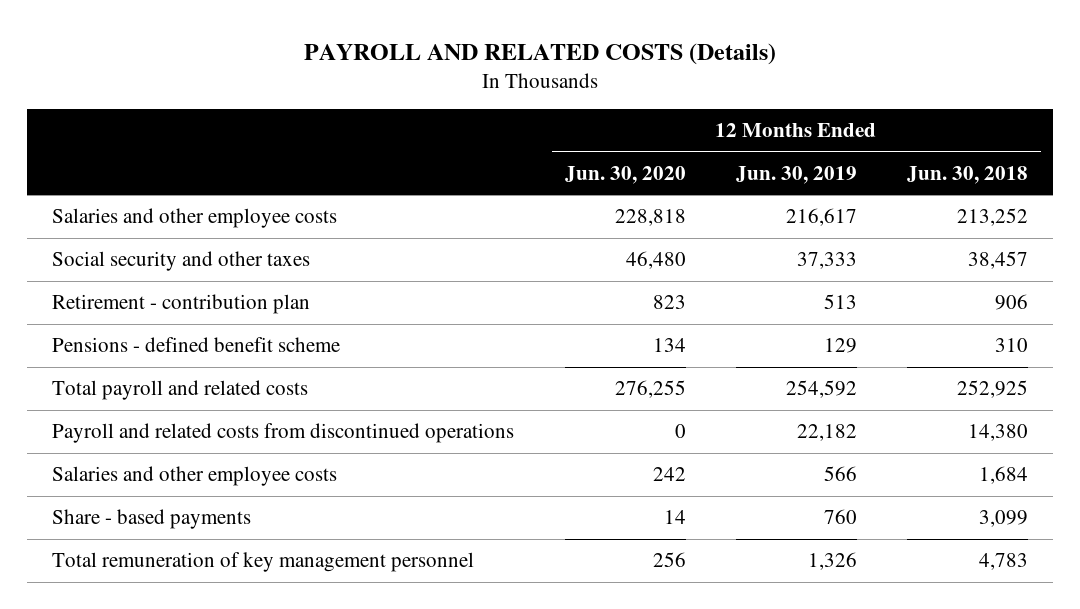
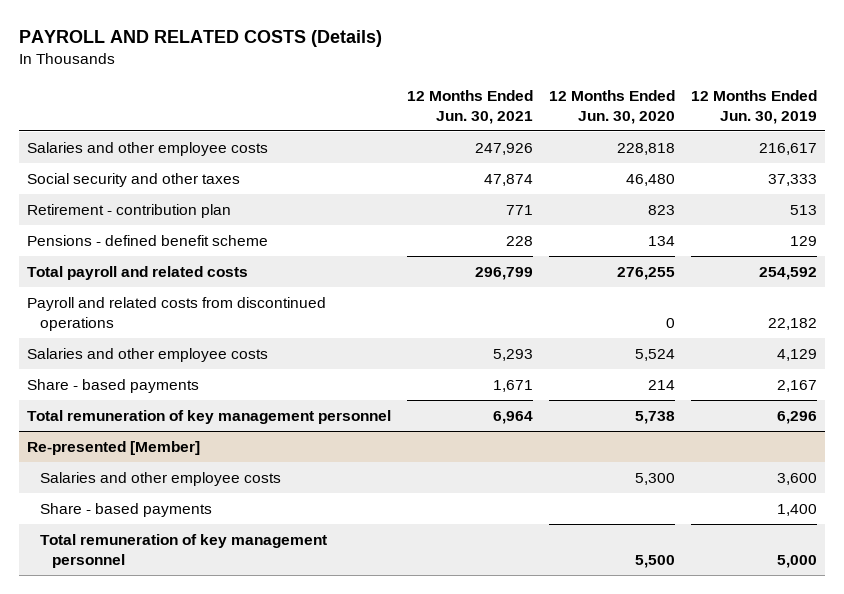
[907,165,1029,184] Jun. 30, 2018 -> none
none -> [406,89,533,124] 12 Months Ended Jun. 30, 2021
[652,467,686,482] 242 -> [634,349,675,362] 5,524
[823,466,857,482] 566 -> [776,349,817,362] 4,129
[663,510,686,525] 14 -> [647,380,675,391] 214
[823,509,857,525] 760 -> [776,380,817,393] 2,167
[652,552,686,568] 256 -> [634,411,675,425] 5,738
[807,552,857,571] 1,326 -> [776,411,817,425] 6,296
none -> [27,441,201,456] Re-presented [Member]
none -> [39,472,281,487] Salaries and other employee costs
none -> [39,503,212,518] Share - based payments
none -> [39,534,327,569] Total remuneration of key management personnel

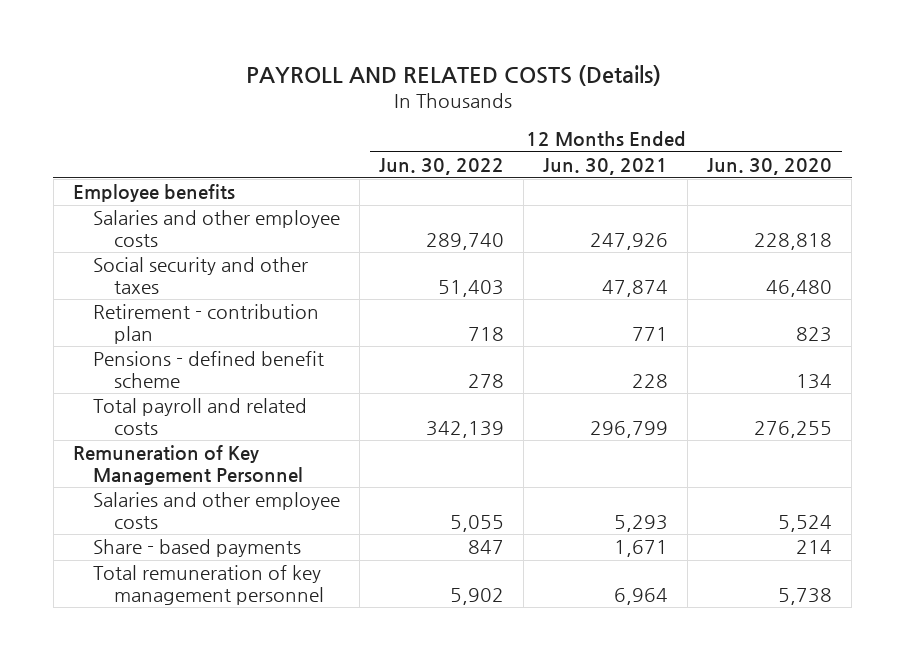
[690,89,817,124] 12 Months Ended Jun. 30, 2019 -> none
none -> [379,158,505,176] Jun. 30, 2022
none -> [72,184,235,203] Employee benefits
[27,297,327,332] Payroll and related costs from discontinued operations -> none
none -> [72,445,304,485] Remuneration of Key Management Personnel
[27,441,201,456] Re-presented [Member] -> none
[39,472,281,487] Salaries and other employee costs -> none
[39,503,212,518] Share - based payments -> none
[39,534,327,569] Total remuneration of key management personnel -> none

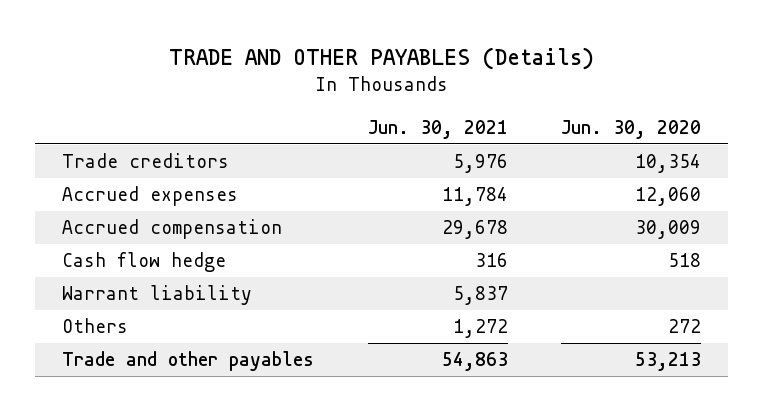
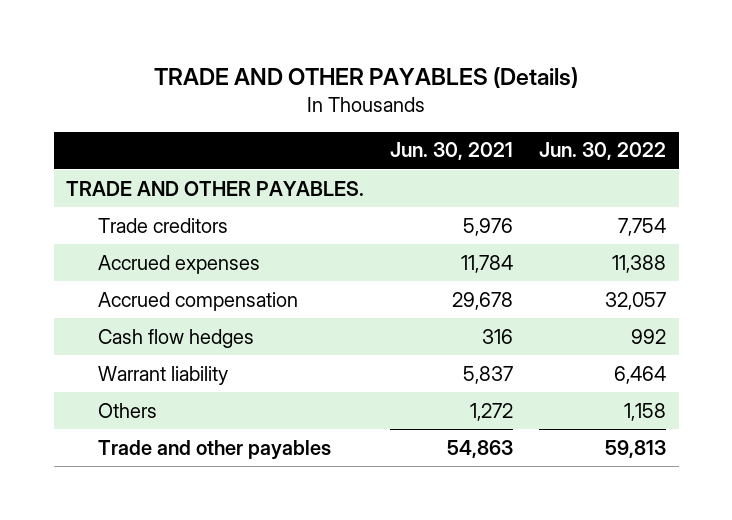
[561,119,702,139] Jun. 30, 2020 -> none
none -> [539,142,667,161] Jun. 30, 2022
none -> [66,180,365,196] TRADE AND OTHER PAYABLES.
[62,252,227,273] Cash flow hedge -> [97,328,254,348] Cash flow hedges

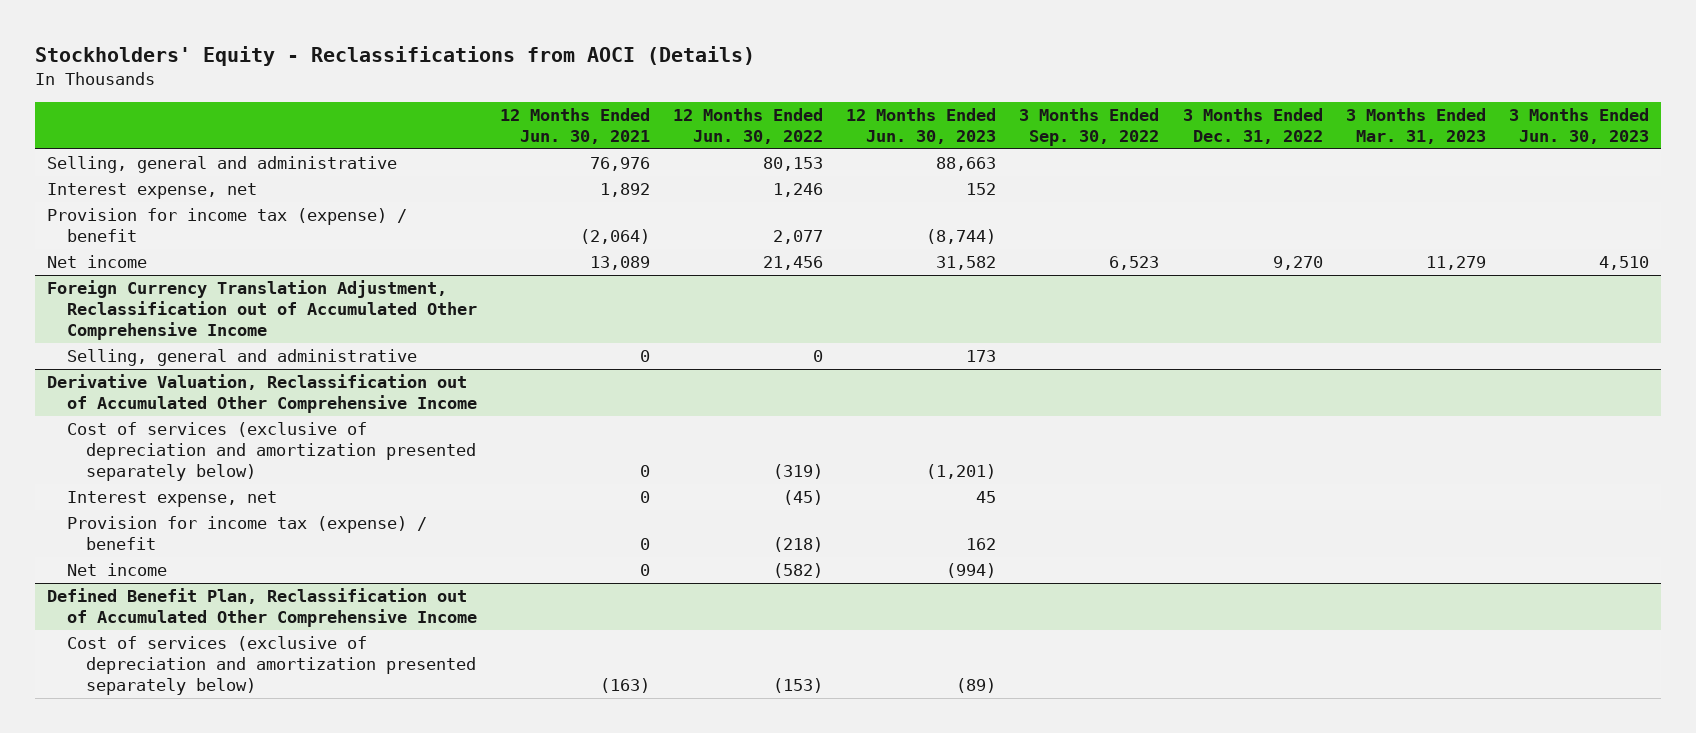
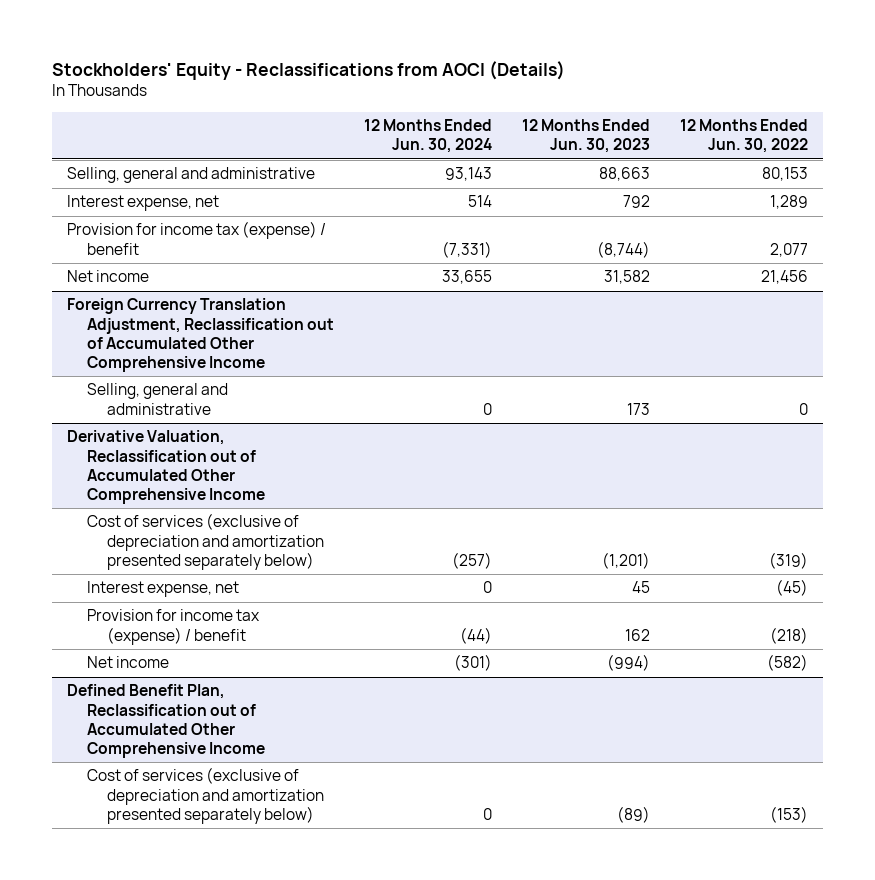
[499,108,650,144] 12 Months Ended Jun. 30, 2021 -> none
[1019,108,1160,146] 3 Months Ended Sep. 30, 2022 -> none
[1182,108,1323,144] 3 Months Ended Dec. 31, 2022 -> none
[1345,108,1486,144] 3 Months Ended Mar. 31, 2023 -> none
[1508,108,1649,144] 3 Months Ended Jun. 30, 2023 -> none
none -> [363,119,492,154] 12 Months Ended Jun. 30, 2024
[773,183,824,198] 1,246 -> [770,195,809,210] 1,289
[966,183,997,196] 152 -> [623,195,651,209] 792

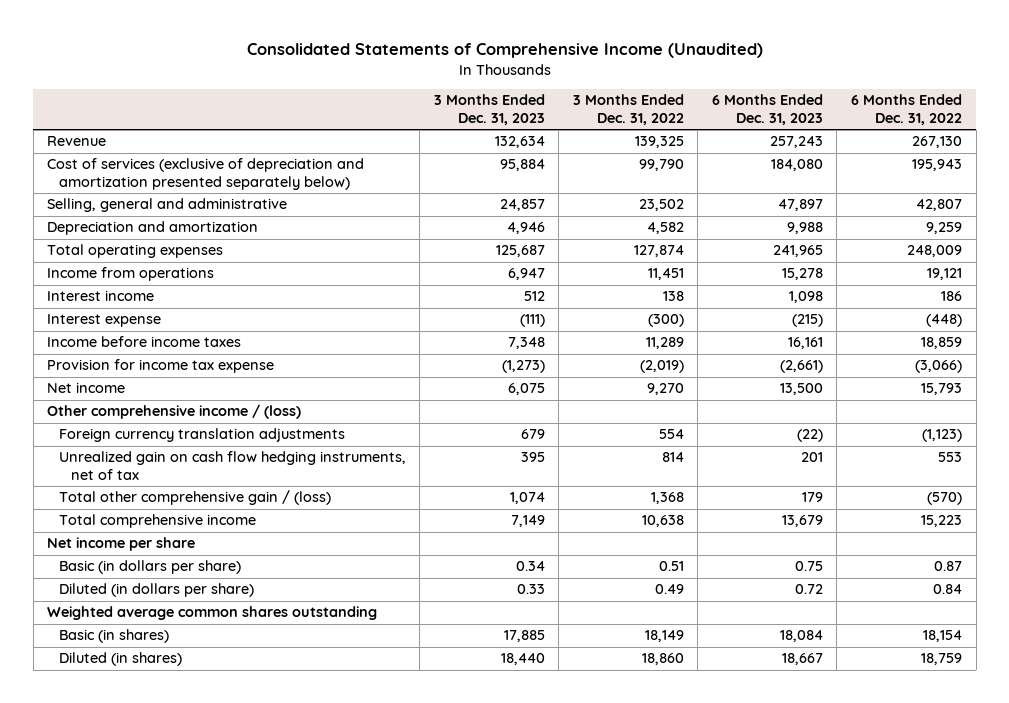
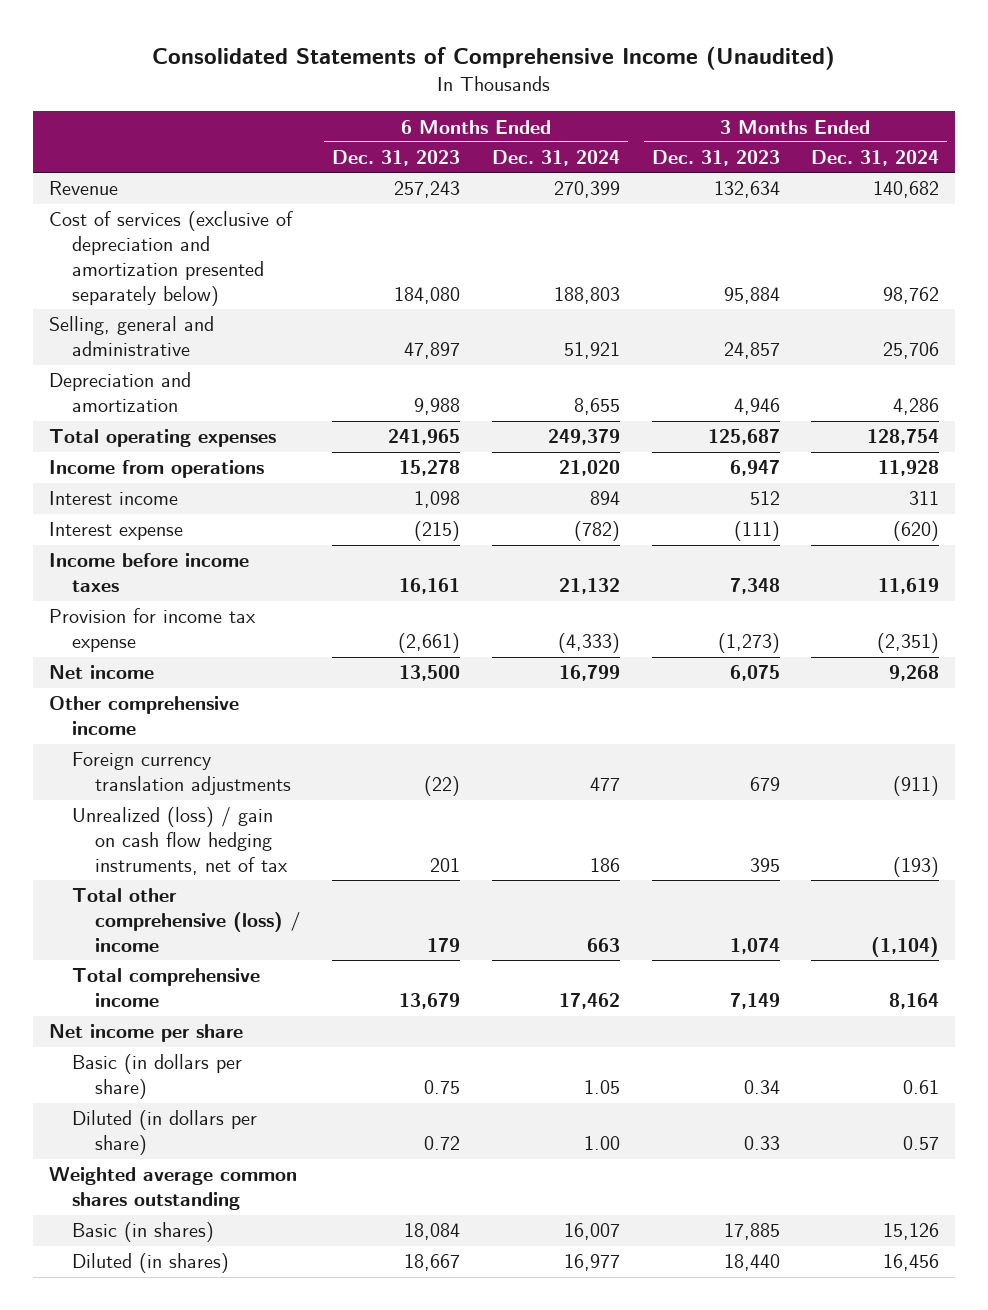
[572,94,684,126] 3 Months Ended Dec. 31, 2022 -> none
[850,94,962,126] 6 Months Ended Dec. 31, 2022 -> none
none -> [491,150,620,167] Dec. 31, 2024
none -> [811,150,940,167] Dec. 31, 2024
[47,404,302,420] Other comprehensive income / (loss) -> [48,696,239,736] Other comprehensive income
[58,451,406,480] Unrealized gain on cash flow hedging instruments, net of tax -> [71,807,288,876] Unrealized (loss) / gain on cash flow hedging instruments, net of tax
[58,490,331,506] Total other comprehensive gain / (loss) -> [71,888,301,953] Total other comprehensive (loss) / income

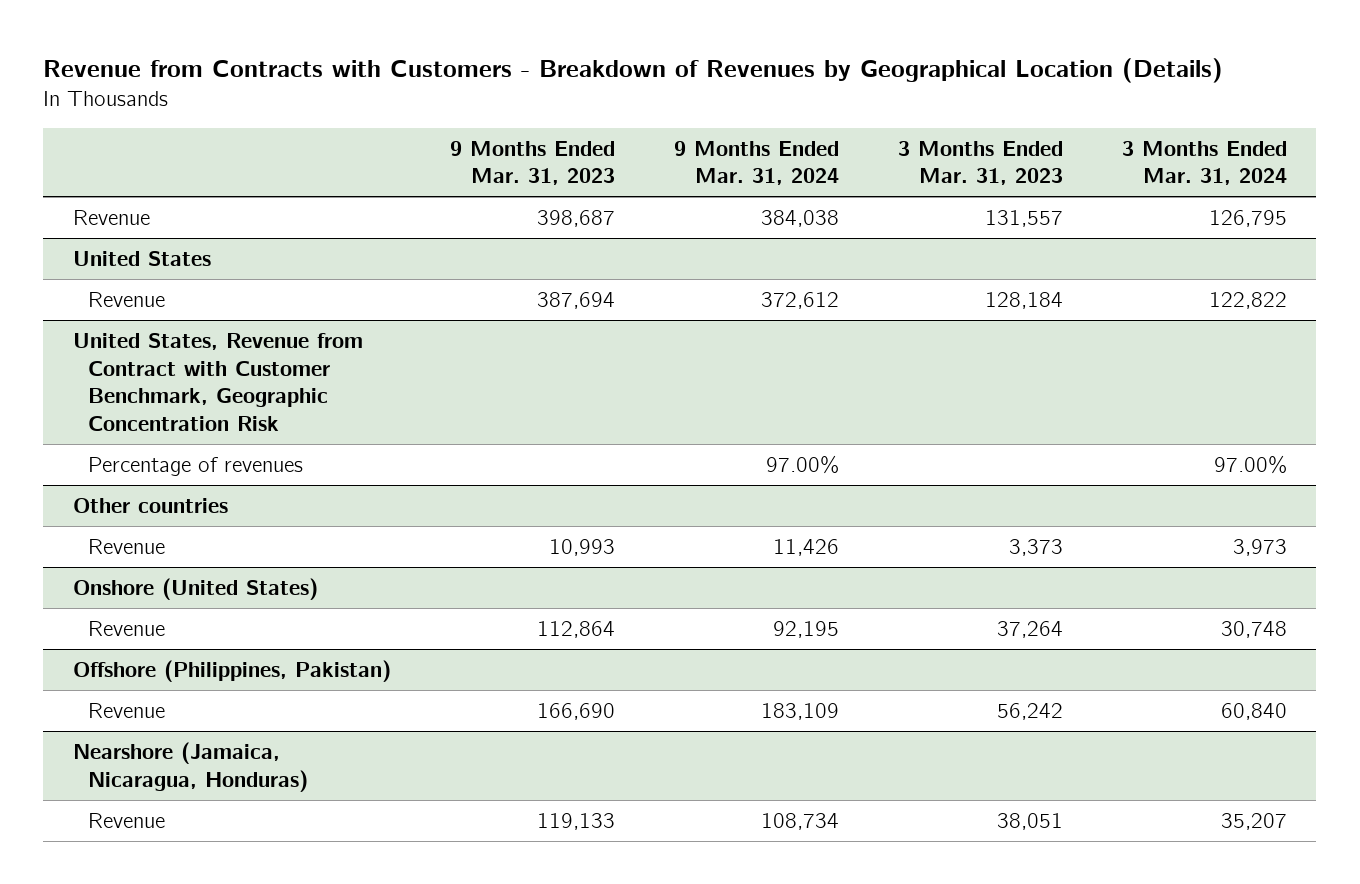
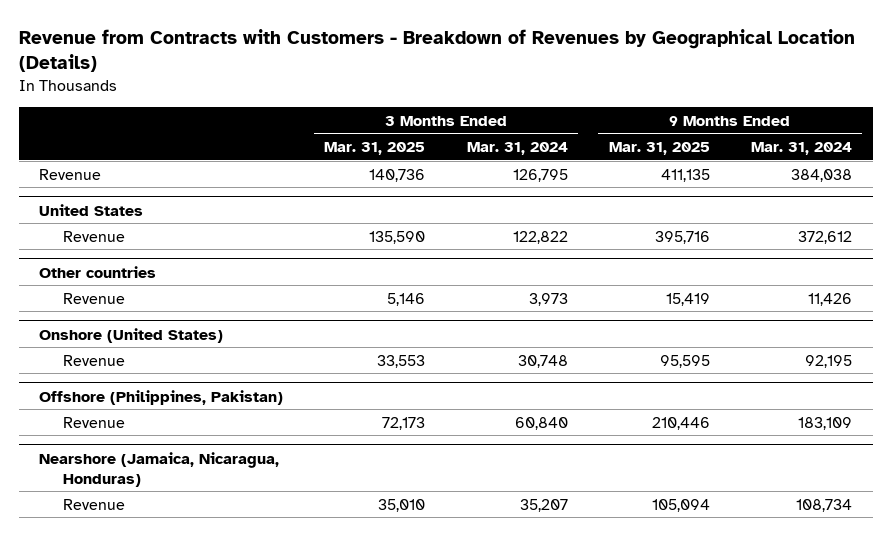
[449,140,615,186] 9 Months Ended Mar. 31, 2023 -> none
[897,140,1063,186] 3 Months Ended Mar. 31, 2023 -> none
none -> [324,141,426,155] Mar. 31, 2025
none -> [608,141,710,155] Mar. 31, 2025
[72,332,363,431] United States, Revenue from Contract with Customer Benchmark, Geographic Concentration Risk -> none
[88,456,304,476] Percentage of revenues -> none

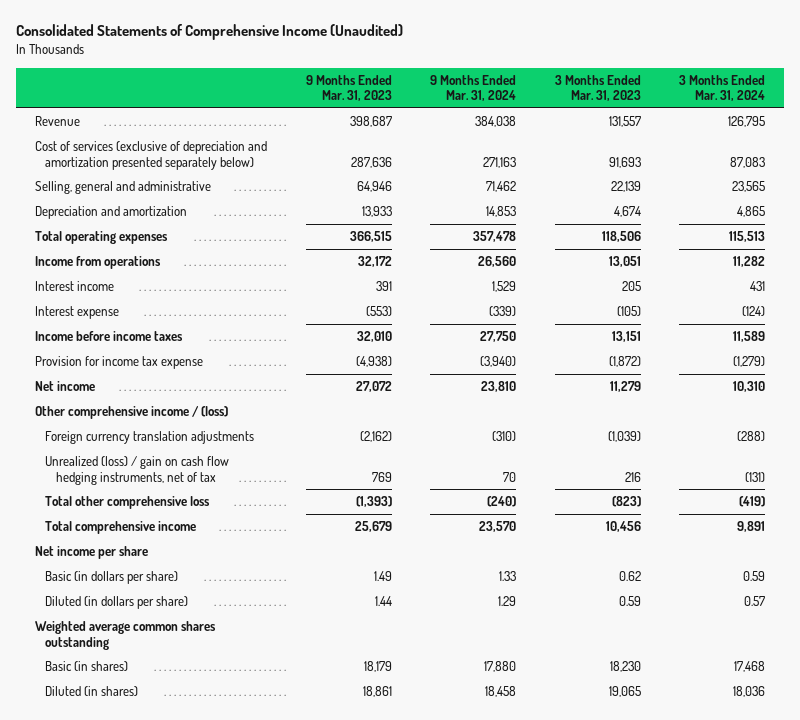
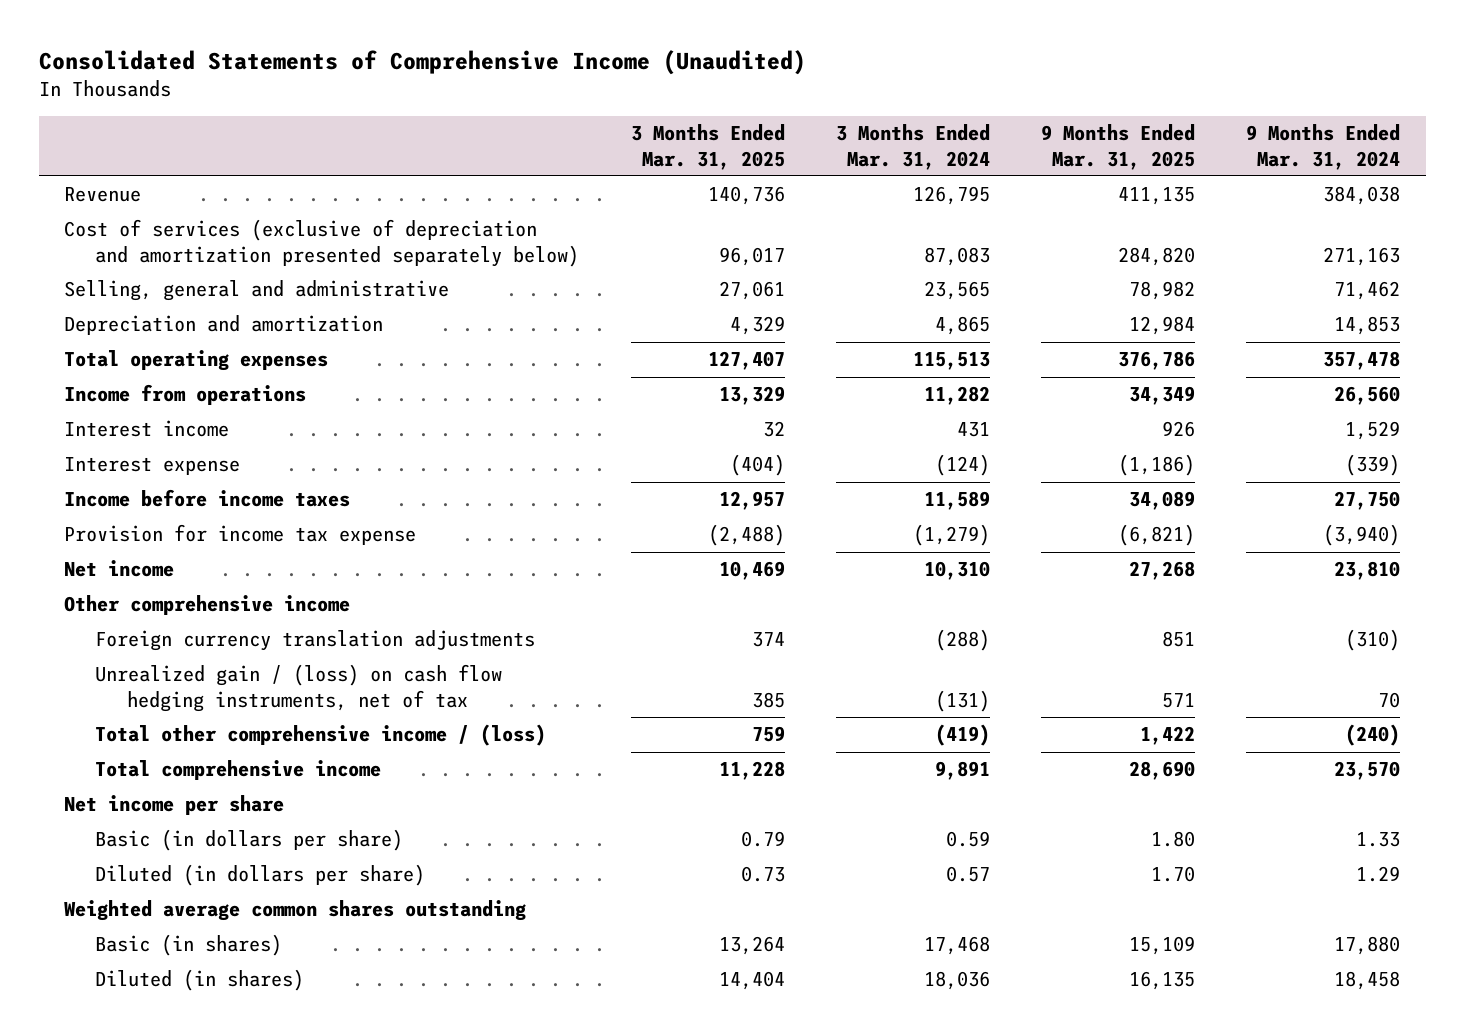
[305,74,392,102] 9 Months Ended Mar. 31, 2023 -> none
[554,74,641,102] 3 Months Ended Mar. 31, 2023 -> none
none -> [630,124,785,170] 3 Months Ended Mar. 31, 2025
none -> [1041,124,1196,170] 9 Months Ended Mar. 31, 2025
[35,406,229,420] Other comprehensive income / (loss) -> [64,595,351,616] Other comprehensive income
[45,456,230,485] Unrealized (loss) / gain on cash flow hedging instruments, net of tax -> [95,664,503,712] Unrealized gain / (loss) on cash flow hedging instruments, net of tax
[45,496,211,510] Total other comprehensive loss -> [95,724,547,747] Total other comprehensive income / (loss)

